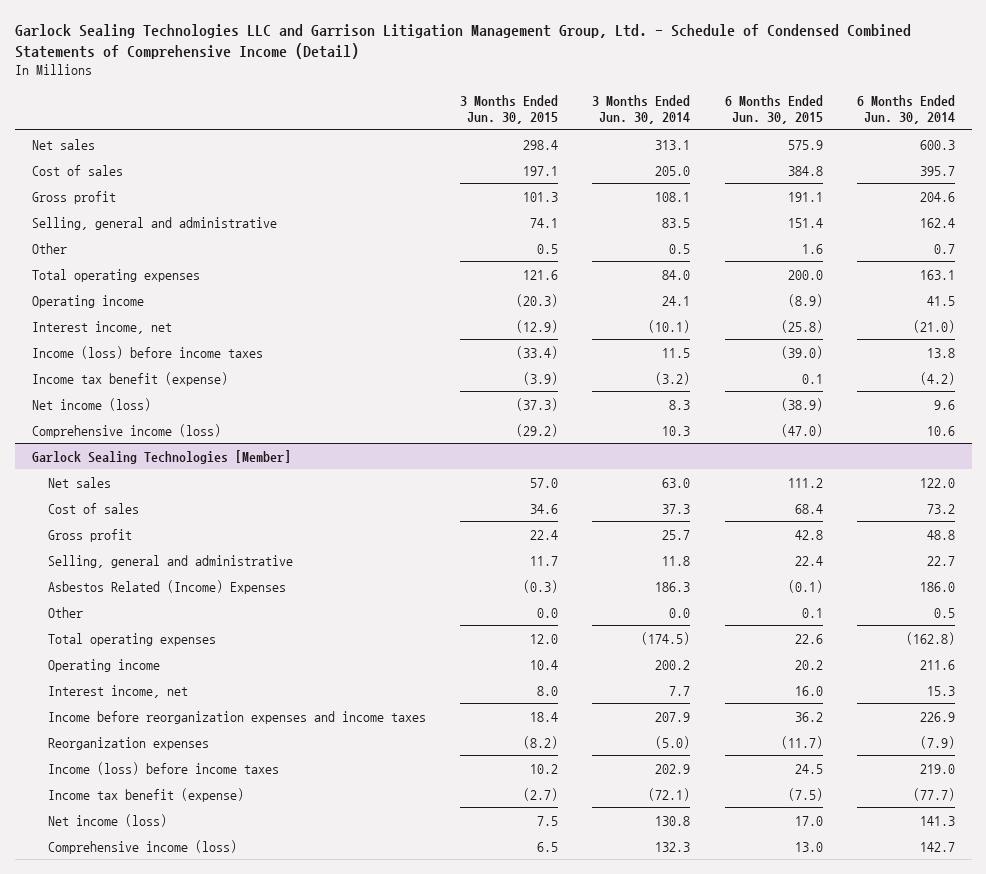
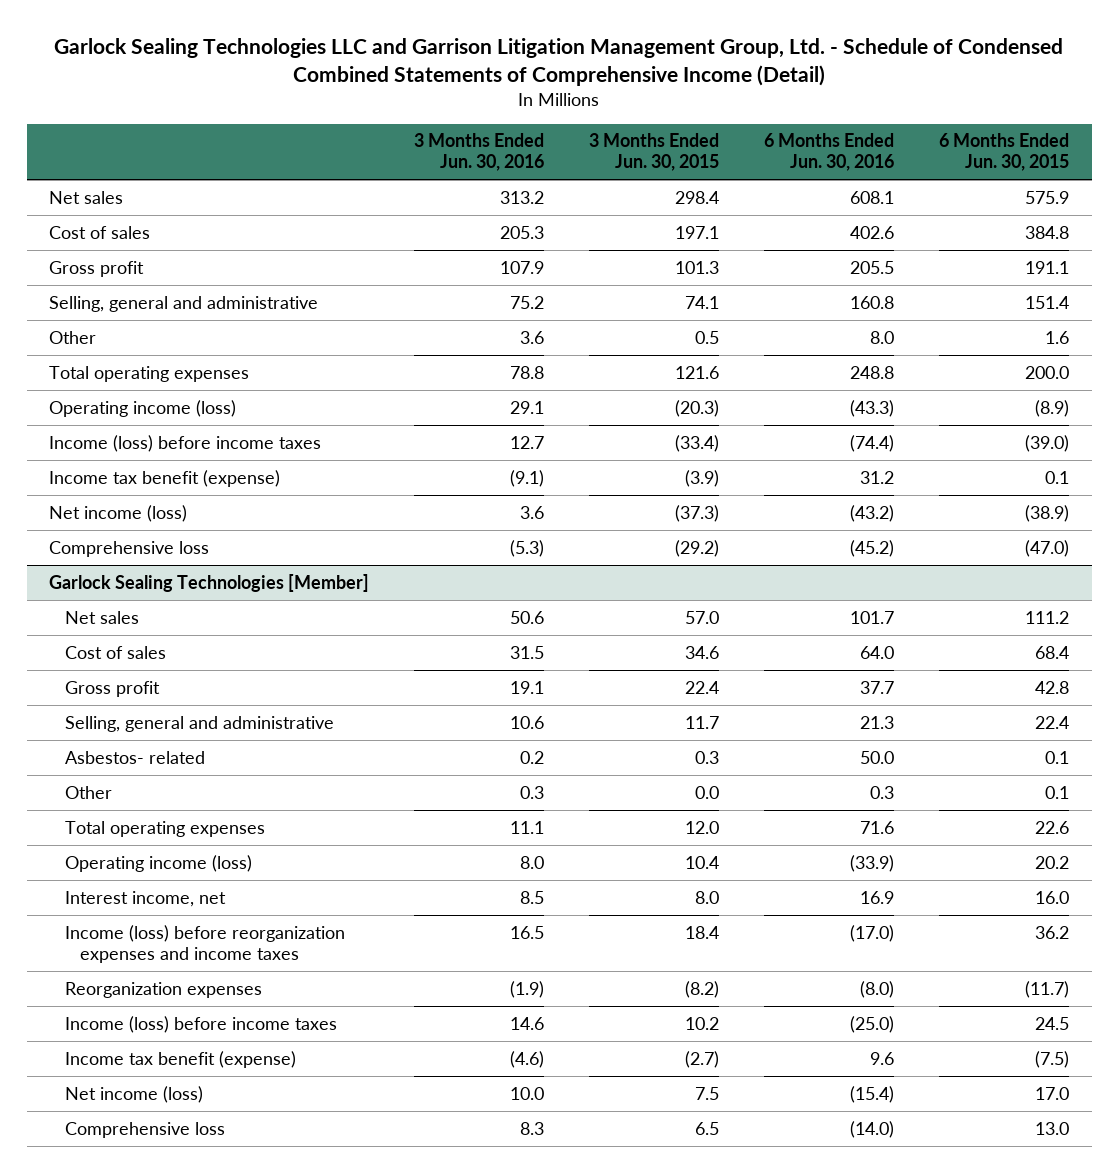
[592,94,691,124] 3 Months Ended Jun. 30, 2014 -> none
[856,94,955,124] 6 Months Ended Jun. 30, 2014 -> none
none -> [414,133,545,172] 3 Months Ended Jun. 30, 2016
none -> [764,133,895,172] 6 Months Ended Jun. 30, 2016
[31,320,172,334] Interest income, net -> none
[31,294,144,308] Operating income -> [49,399,237,417] Operating income (loss)
[31,423,221,438] Comprehensive income (loss) -> [49,540,210,557] Comprehensive loss
[48,579,287,594] Asbestos Related (Income) Expenses -> [64,750,205,764] Asbestos- related
[523,579,559,593] (0.3) -> [695,750,720,764] 0.3
[787,579,823,593] (0.1) -> [1045,750,1070,764] 0.1
[48,658,161,672] Operating income -> [64,854,252,872] Operating income (loss)
[48,710,427,724] Income before reorganization expenses and income taxes -> [64,924,345,963] Income (loss) before reorganization expenses and income taxes
[48,839,238,854] Comprehensive income (loss) -> [64,1121,225,1138] Comprehensive loss

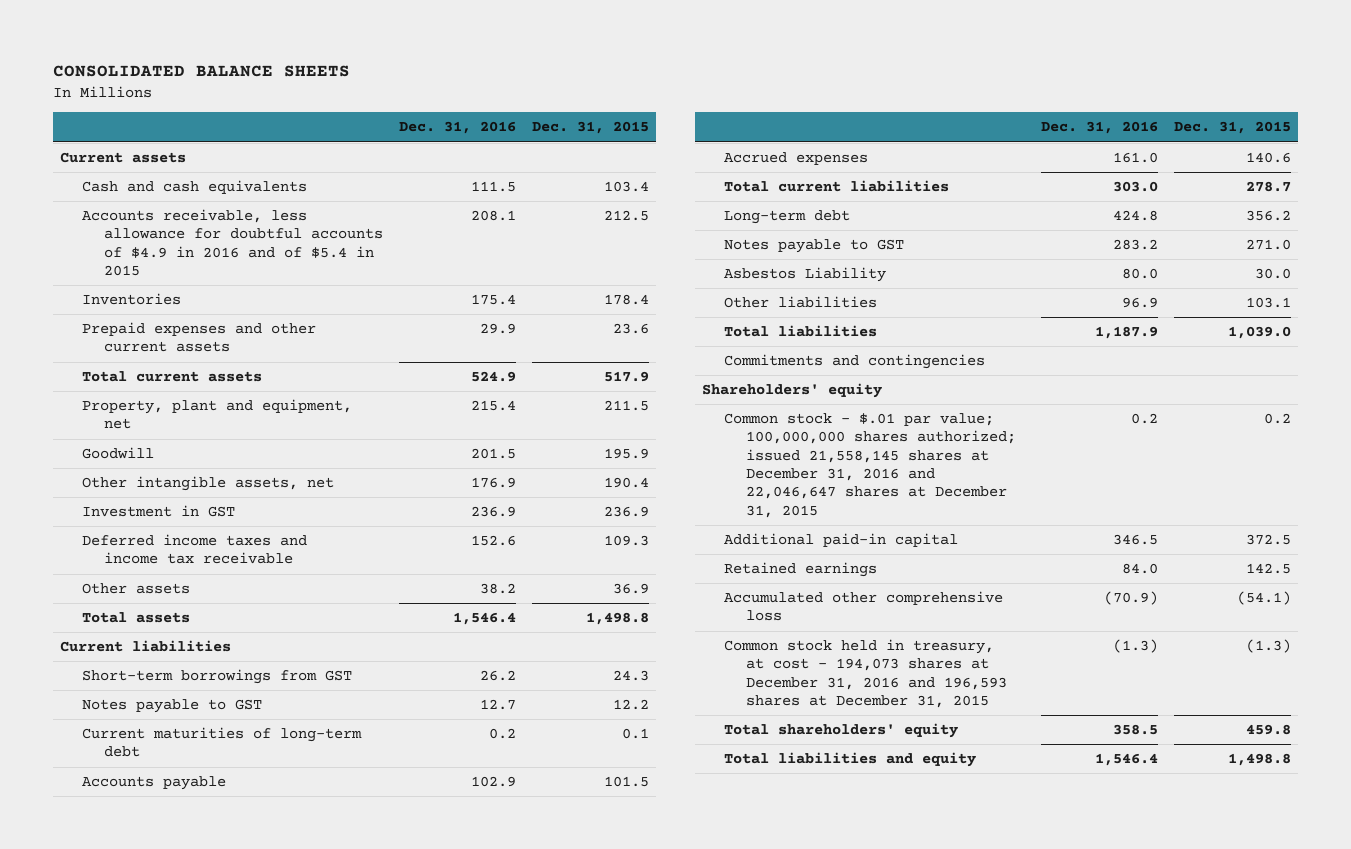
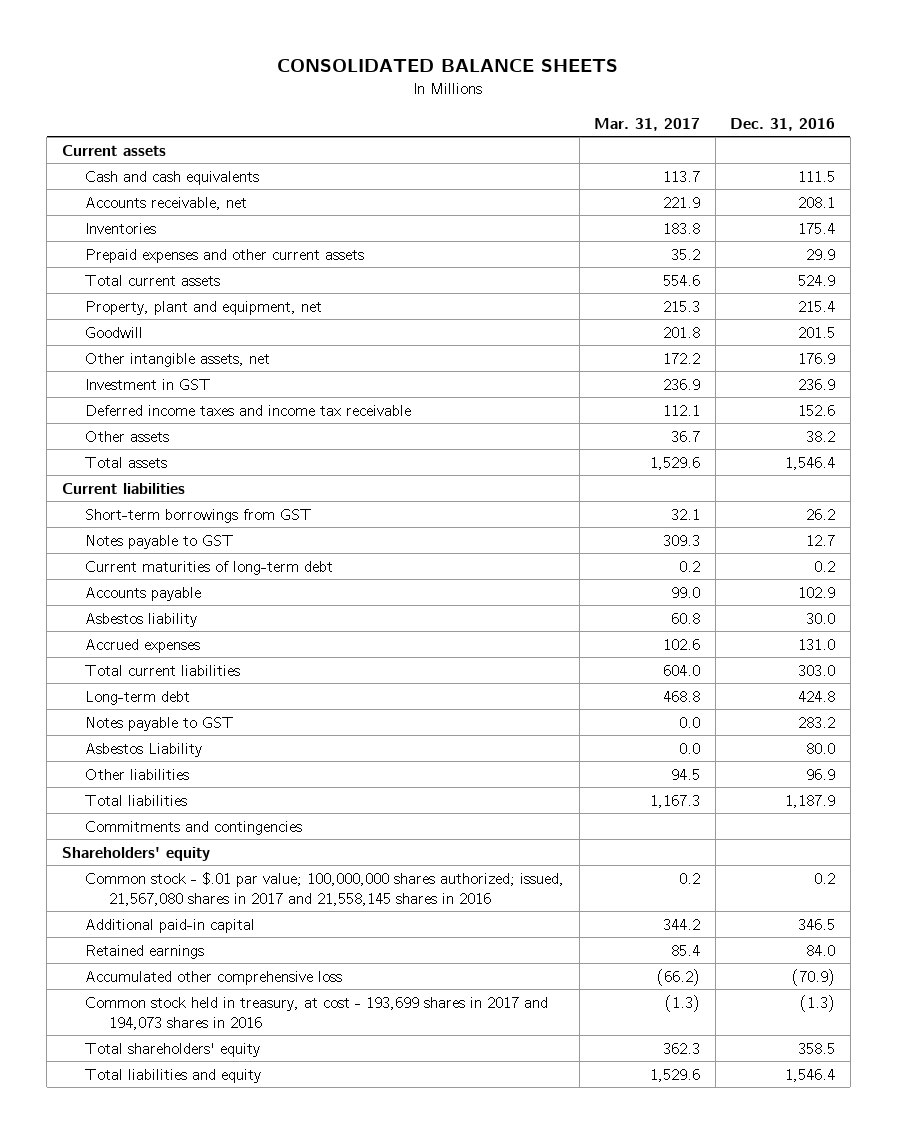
[531,121,649,135] Dec. 31, 2015 -> none
none -> [594,117,701,131] Mar. 31, 2017
[82,209,384,277] Accounts receivable, less allowance for doubtful accounts of $4.9 in 2016 and of $5.4 in 2015 -> [85,196,248,210] Accounts receivable, net
none -> [85,612,198,627] Asbestos liability
[1113,152,1159,164] 161.0 -> [798,638,836,650] 131.0
[724,413,1017,518] Common stock - $.01 par value; 100,000,000 shares authorized; issued 21,558,145 shares at December 31, 2016 and 22,046,647 shares at December 31, 2015 -> [85,871,565,906] Common stock - $.01 par value; 100,000,000 shares authorized; issued, 21,567,080 shares in 2017 and 21,558,145 shares in 2016
[724,639,1008,709] Common stock held in treasury, at cost - 194,073 shares at December 31, 2016 and 196,593 shares at December 31, 2015 -> [85,996,549,1030] Common stock held in treasury, at cost - 193,699 shares in 2017 and 194,073 shares in 2016

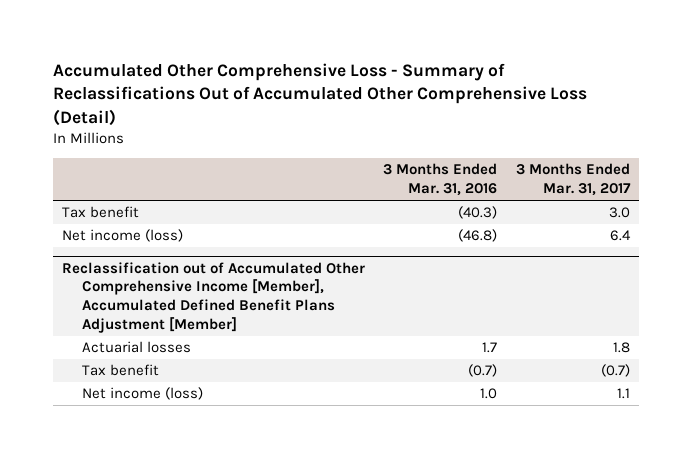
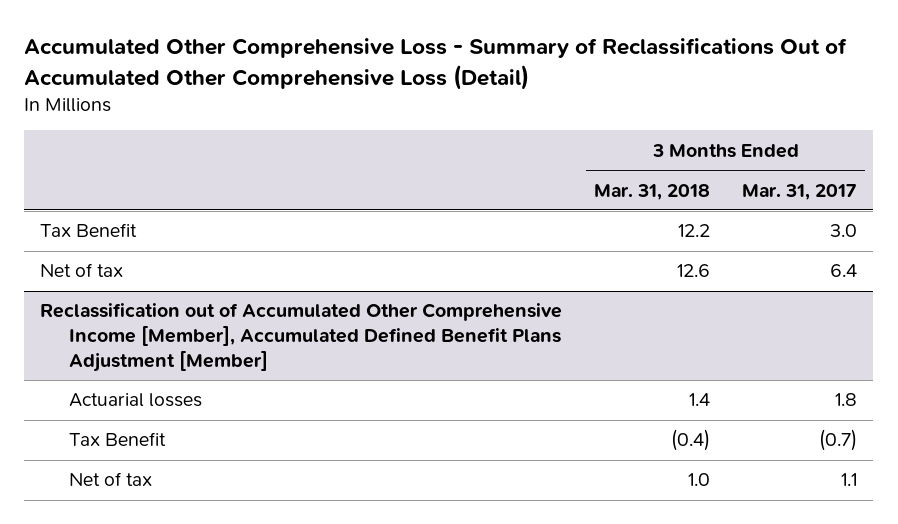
[383,163,498,197] 3 Months Ended Mar. 31, 2016 -> none
none -> [594,183,711,200] Mar. 31, 2018
[61,206,139,219] Tax benefit -> [40,223,138,238] Tax Benefit
[61,229,183,243] Net income (loss) -> [40,263,124,278] Net of tax
[81,364,159,377] Tax benefit -> [68,432,166,447] Tax Benefit
[81,387,203,401] Net income (loss) -> [68,472,152,487] Net of tax

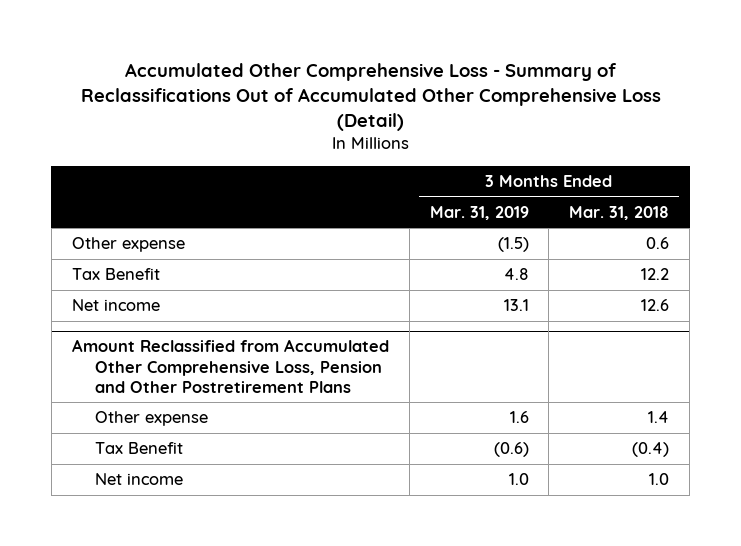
[742,183,858,200] Mar. 31, 2017 -> none
none -> [429,205,529,220] Mar. 31, 2019
none -> [71,237,185,253] Other expense
[40,303,563,372] Reclassification out of Accumulated Other Comprehensive Income [Member], Accumulated Defined Benefit Plans Adjustment [Member] -> none
[68,393,202,408] Actuarial losses -> none
[40,263,124,278] Net of tax -> [71,299,160,312] Net income
none -> [71,339,389,393] Amount Reclassified from Accumulated Other Comprehensive Loss, Pension and Other Postretirement Plans
none -> [94,411,208,427] Other expense
[68,472,152,487] Net of tax -> [94,473,183,486] Net income

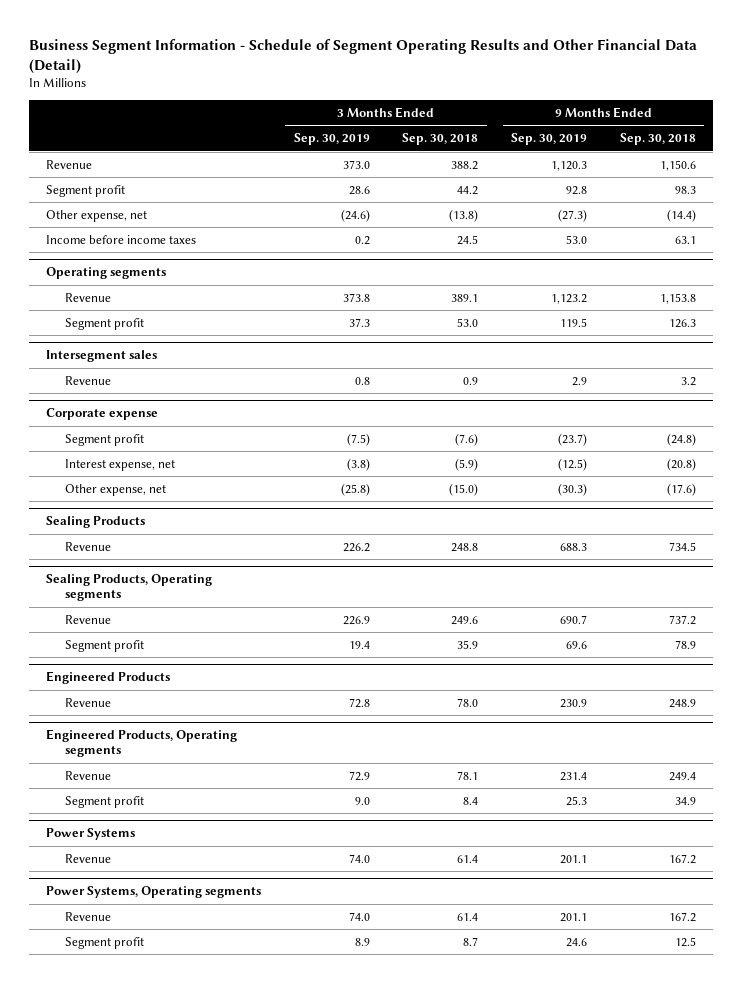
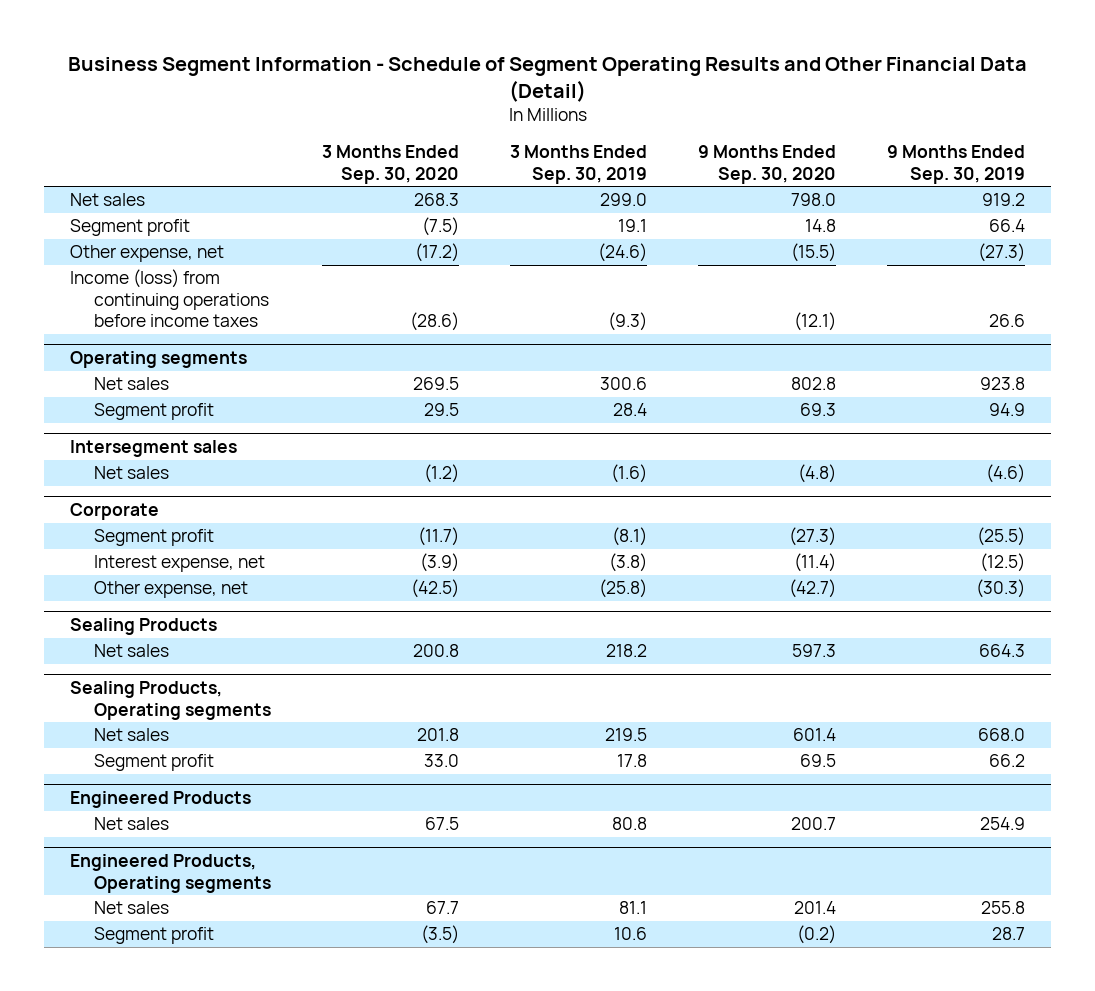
[402,133,479,146] Sep. 30, 2018 -> none
[620,133,697,146] Sep. 30, 2018 -> none
none -> [322,145,460,184] 3 Months Ended Sep. 30, 2020
none -> [698,145,837,184] 9 Months Ended Sep. 30, 2020
[45,159,92,169] Revenue -> none
none -> [69,193,145,207] Net sales
[348,185,370,195] 28.6 -> [618,219,648,233] 19.1
[566,185,588,195] 92.8 -> [989,219,1026,233] 66.4
[45,234,196,244] Income before income taxes -> [69,269,270,328] Income (loss) from continuing operations before income taxes
[354,235,370,245] 0.2 -> [608,312,648,332] (9.3)
[566,234,588,244] 53.0 -> [989,314,1026,328] 26.6
[65,292,112,302] Revenue -> none
none -> [94,377,170,391] Net sales
[348,317,370,327] 37.3 -> [613,403,648,417] 28.4
[560,317,588,327] 119.5 -> [989,403,1026,417] 94.9
[65,375,112,385] Revenue -> none
none -> [94,466,170,480] Net sales
[45,408,158,421] Corporate expense -> [69,503,159,521] Corporate
[346,432,370,446] (7.5) -> [612,527,648,547] (8.1)
[558,432,588,446] (23.7) -> [977,527,1026,547] (25.5)
[65,541,112,551] Revenue -> none
none -> [94,644,170,658] Net sales
[65,614,112,624] Revenue -> none
none -> [94,728,170,742] Net sales
[348,640,370,649] 19.4 -> [617,754,648,768] 17.8
[566,640,588,649] 69.6 -> [989,754,1026,768] 66.2
[65,697,112,707] Revenue -> none
none -> [94,817,170,831] Net sales
[65,770,112,780] Revenue -> none
[45,828,135,841] Power Systems -> none
[65,853,112,863] Revenue -> none
[45,886,261,899] Power Systems, Operating segments -> none
[65,911,112,921] Revenue -> none
[65,936,145,949] Segment profit -> none
none -> [94,901,170,915] Net sales
[354,796,370,805] 9.0 -> [614,927,648,941] 10.6
[566,795,588,806] 25.3 -> [992,927,1026,941] 28.7

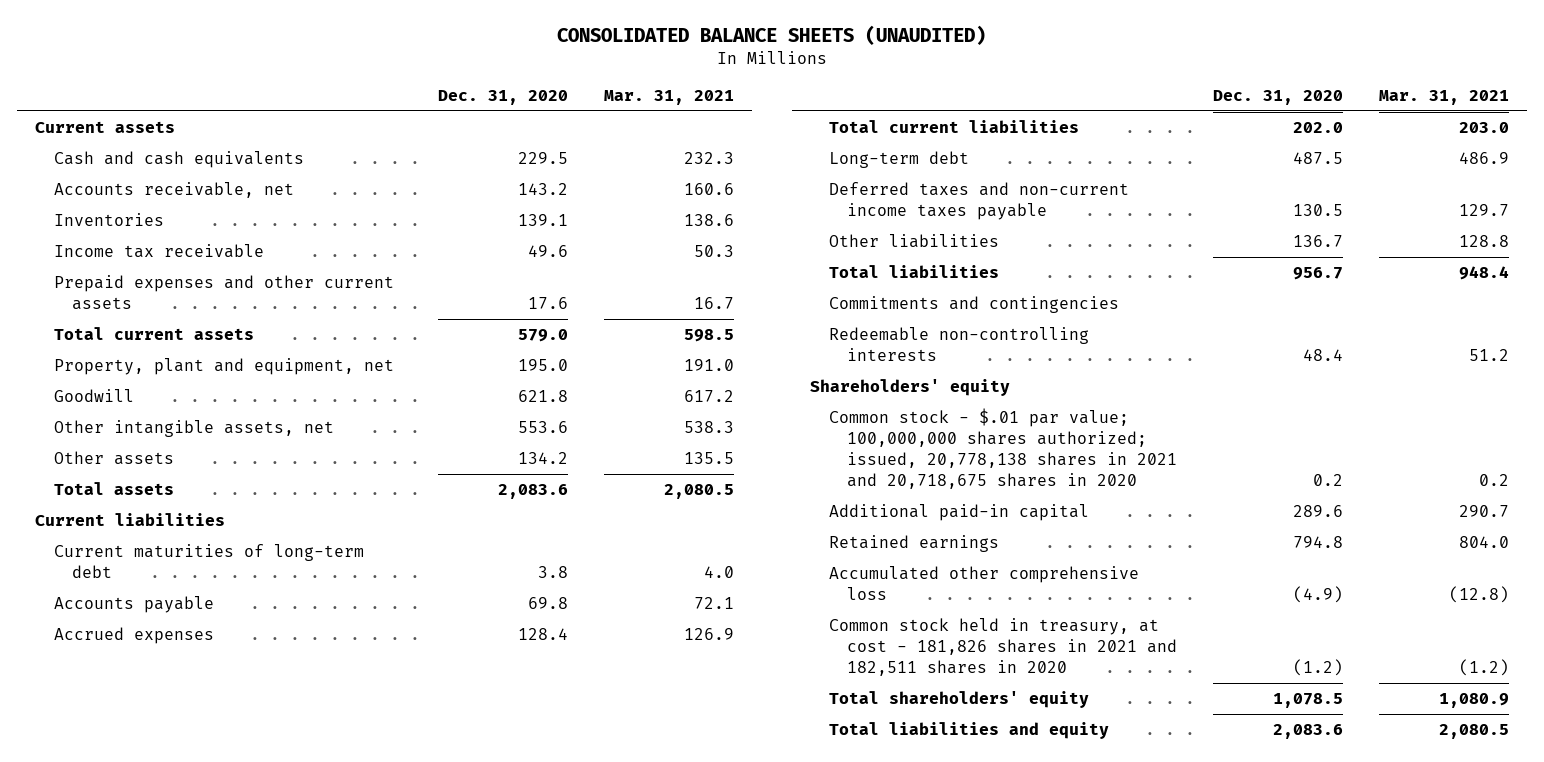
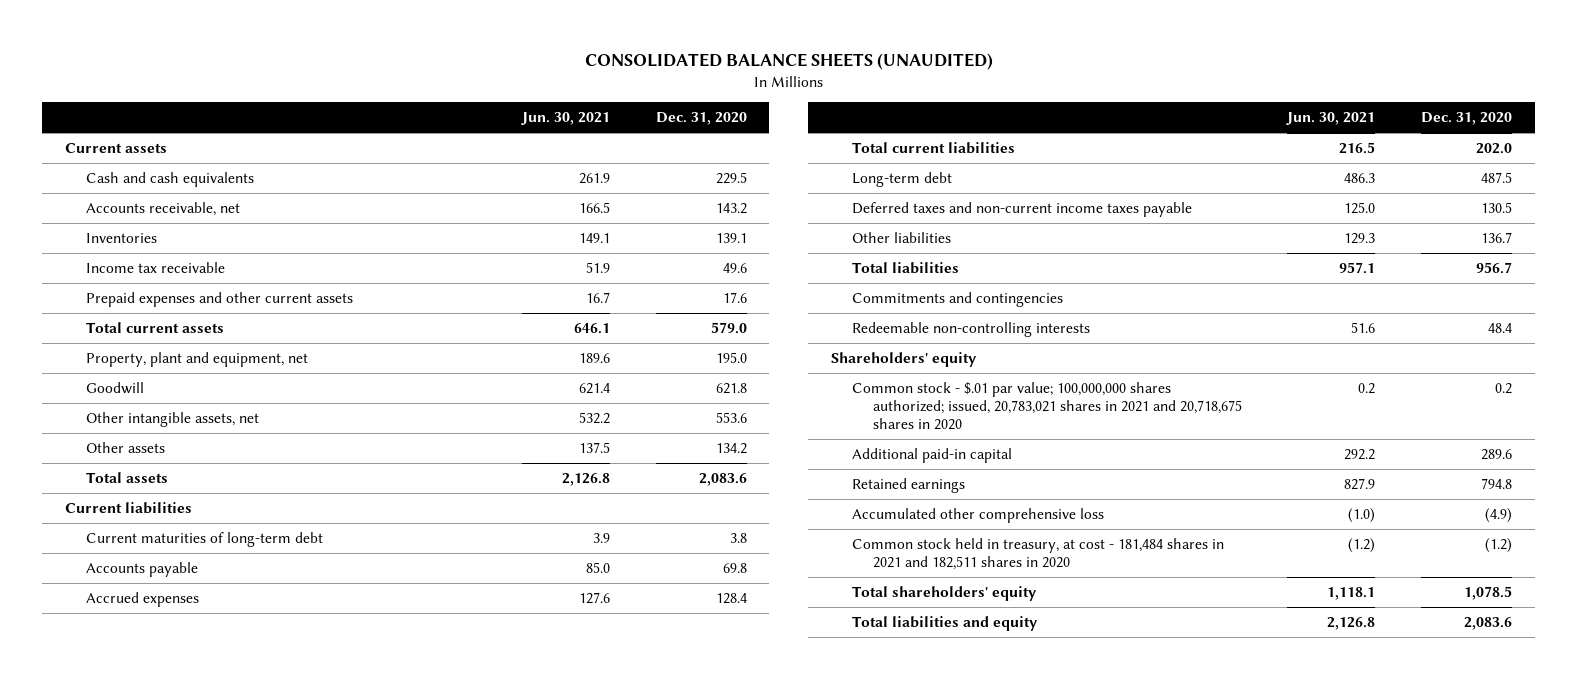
[603,90,734,106] Mar. 31, 2021 -> none
none -> [520,112,610,126] Jun. 30, 2021
[828,407,1178,490] Common stock - $.01 par value; 100,000,000 shares authorized; issued, 20,778,138 shares in 2021 and 20,718,675 shares in 2020 -> [851,381,1242,430] Common stock - $.01 par value; 100,000,000 shares authorized; issued, 20,783,021 shares in 2021 and 20,718,675 shares in 2020
[828,617,1178,676] Common stock held in treasury, at cost - 181,826 shares in 2021 and 182,511 shares in 2020 -> [851,537,1224,570] Common stock held in treasury, at cost - 181,484 shares in 2021 and 182,511 shares in 2020

